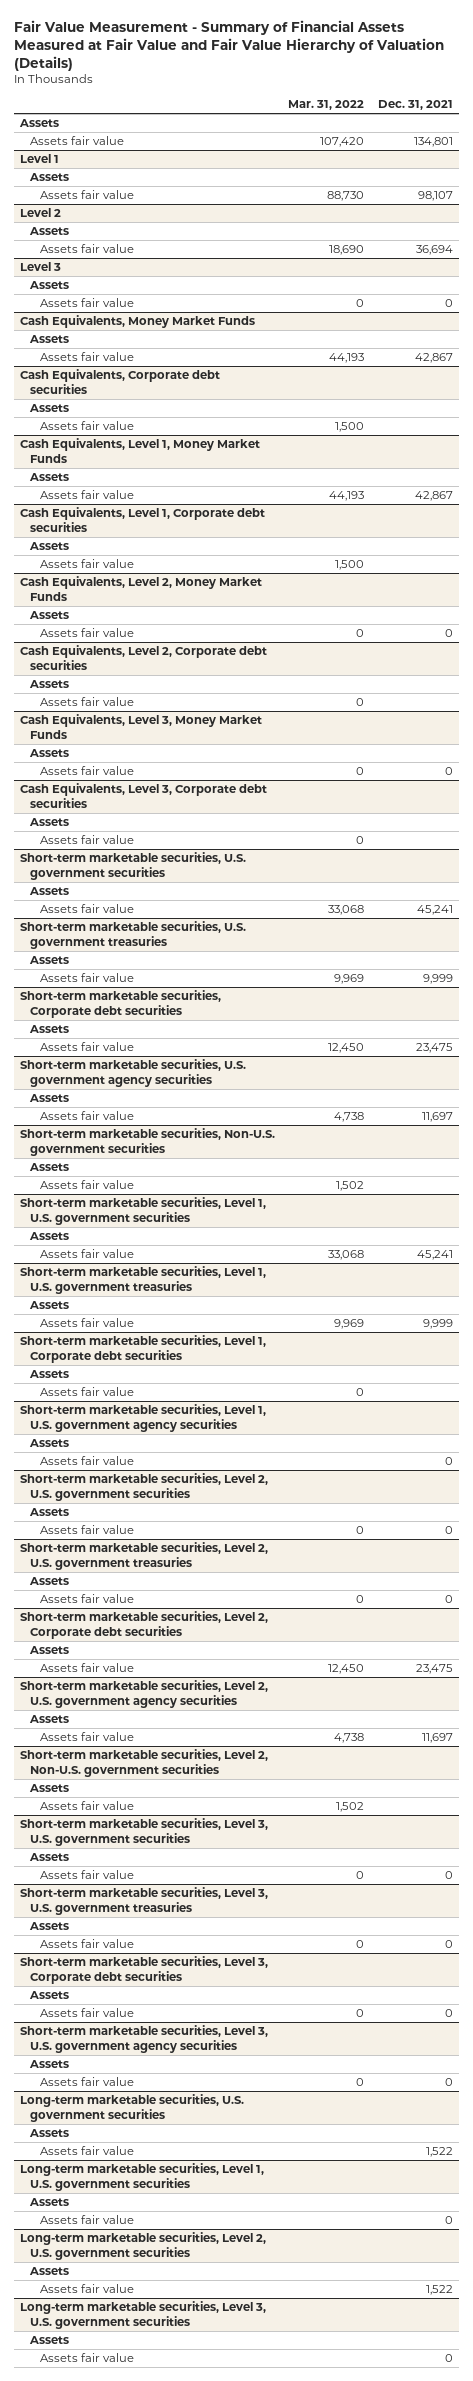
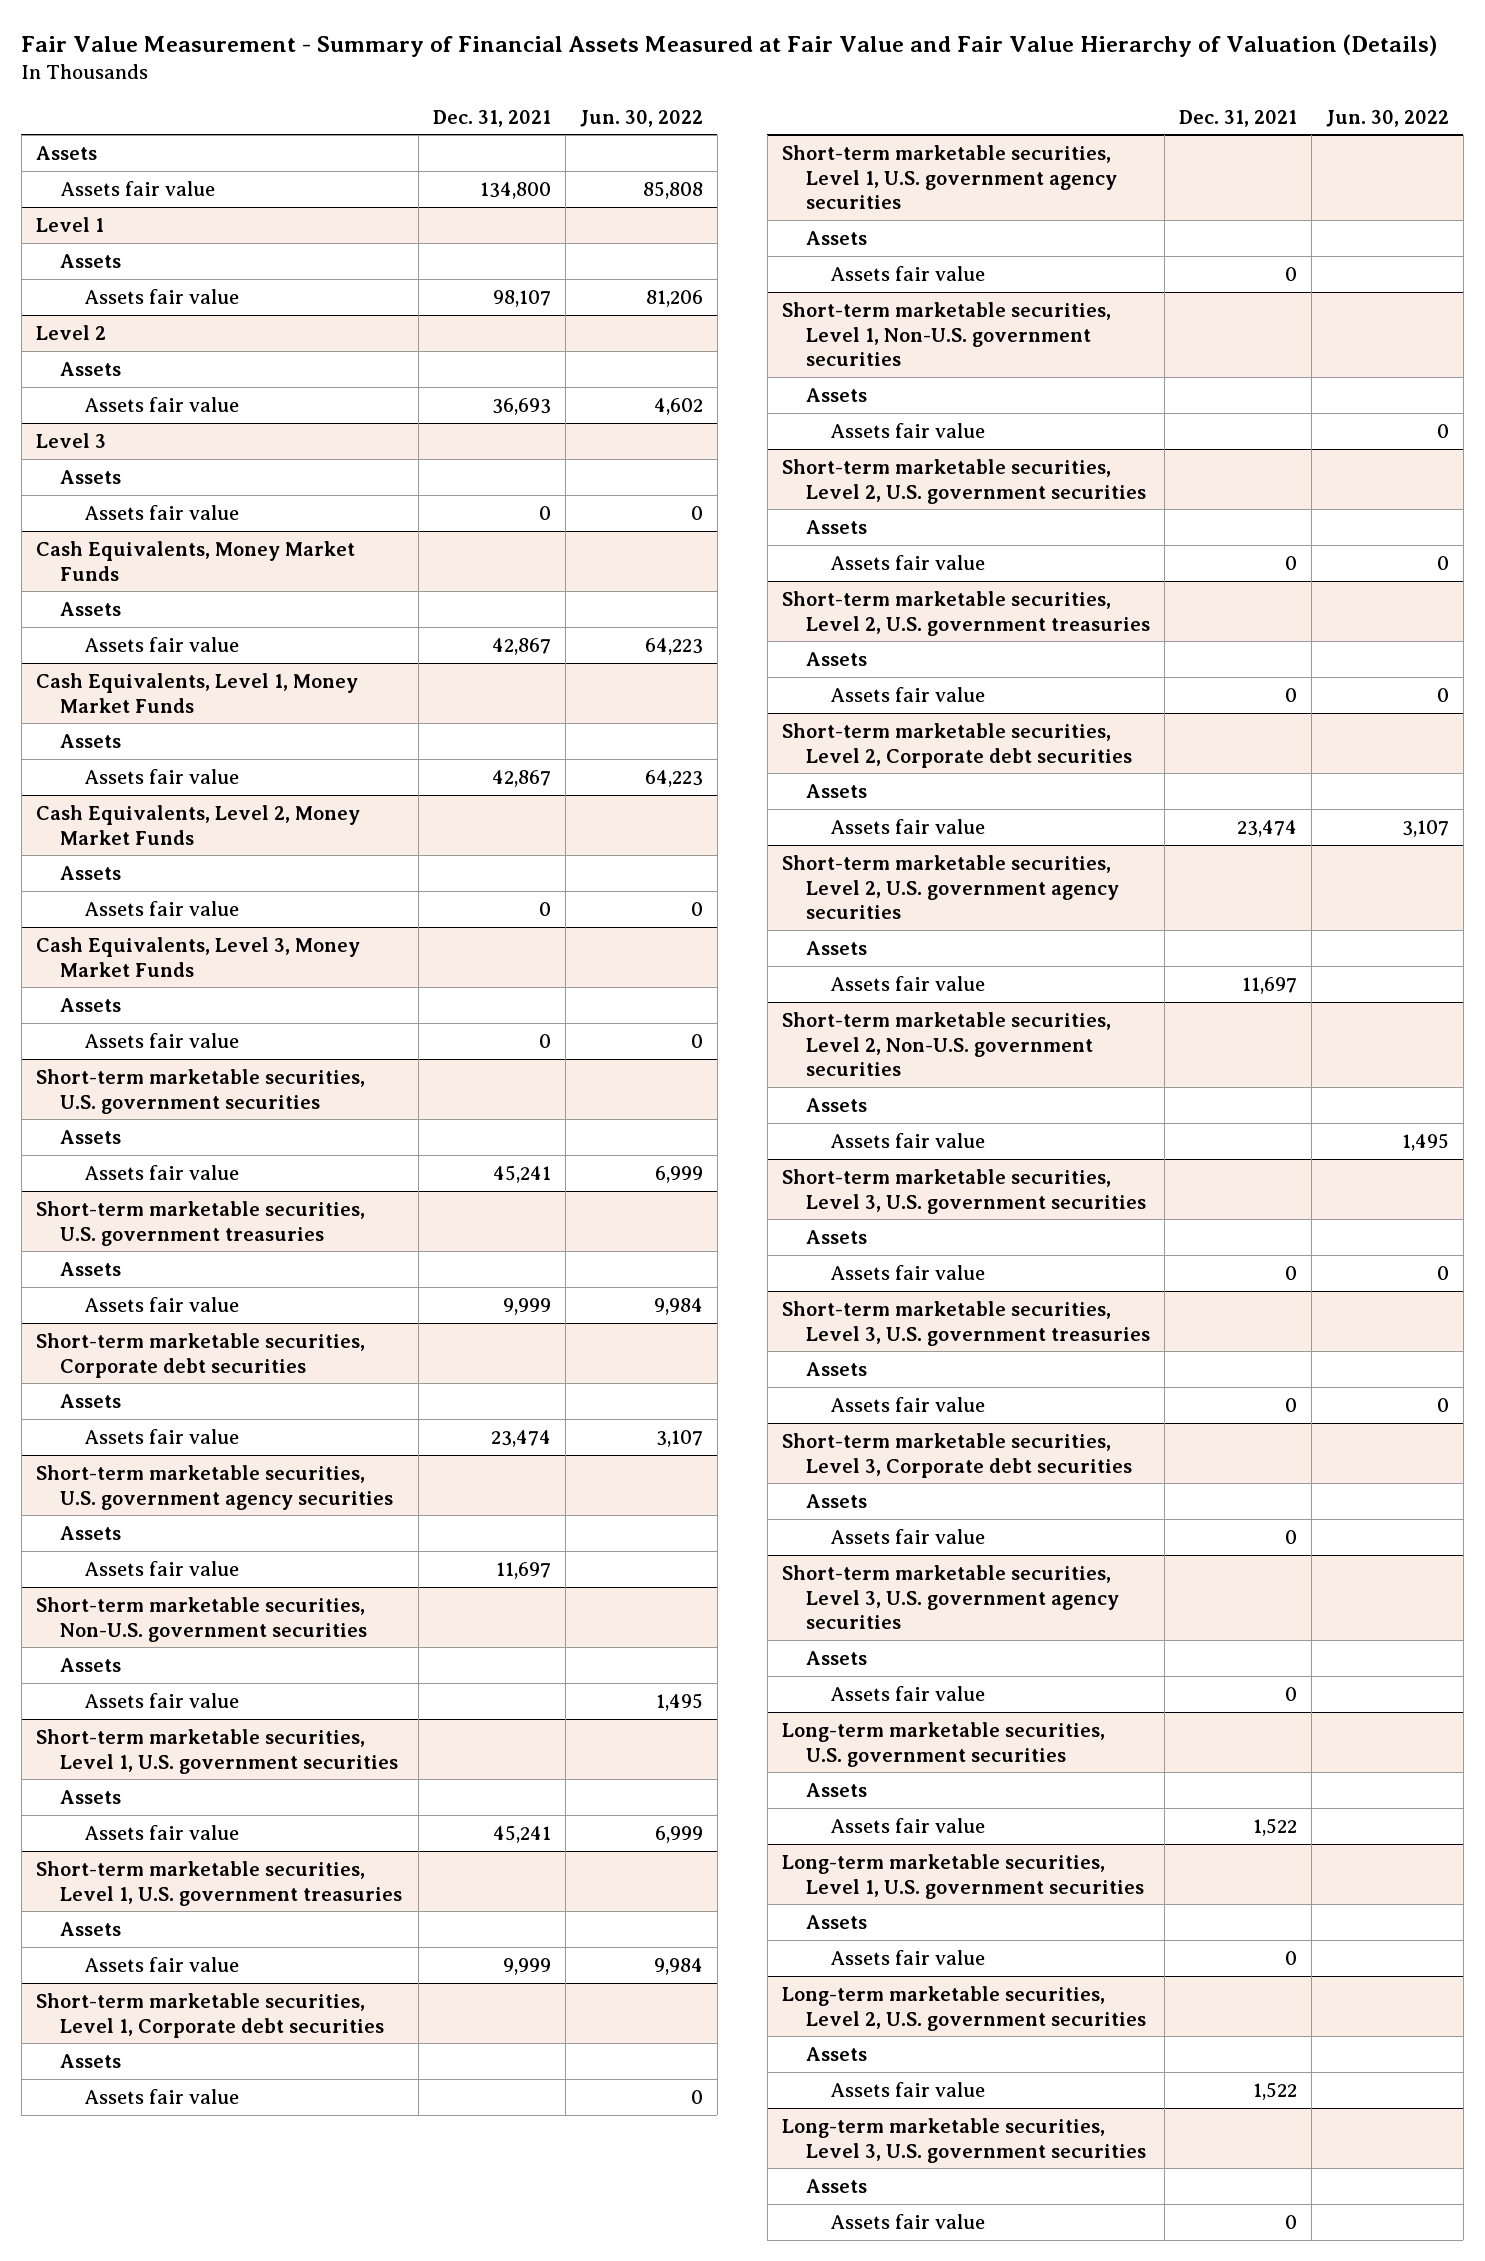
[288,100,365,111] Mar. 31, 2022 -> none
none -> [579,109,703,127] Jun. 30, 2022
[413,137,453,148] 134,801 -> [479,181,551,199] 134,800
[415,245,453,256] 36,694 -> [491,397,551,415] 36,693
[20,369,221,394] Cash Equivalents, Corporate debt securities -> none
[29,404,70,413] Assets -> none
[40,421,135,431] Assets fair value -> none
[20,507,266,532] Cash Equivalents, Level 1, Corporate debt securities -> none
[29,542,70,551] Assets -> none
[40,559,135,569] Assets fair value -> none
[20,645,268,670] Cash Equivalents, Level 2, Corporate debt securities -> none
[29,680,70,689] Assets -> none
[40,697,135,707] Assets fair value -> none
[20,783,268,808] Cash Equivalents, Level 3, Corporate debt securities -> none
[29,818,70,827] Assets -> none
[40,835,135,845] Assets fair value -> none
[415,1043,453,1054] 23,475 -> [490,1429,551,1447] 23,474
none -> [781,301,1111,367] Short-term marketable securities, Level 1, Non-U.S. government securities
none -> [805,387,867,402] Assets
none -> [830,422,986,438] Assets fair value
[415,1664,453,1675] 23,475 -> [1236,819,1297,837] 23,474

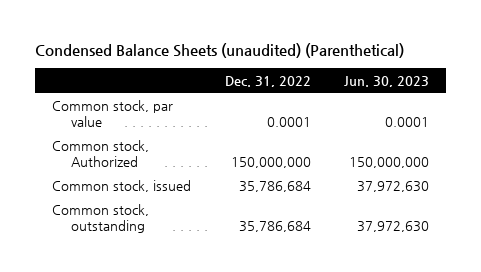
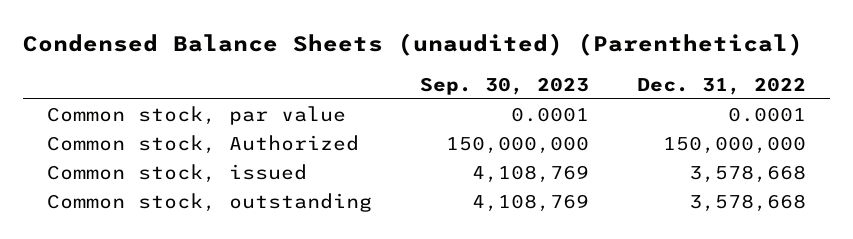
[343,75,429,87] Jun. 30, 2023 -> none
none -> [419,76,589,95] Sep. 30, 2023
[238,180,311,192] 35,786,684 -> [688,165,806,184] 3,578,668
[238,220,311,232] 35,786,684 -> [688,194,806,213] 3,578,668

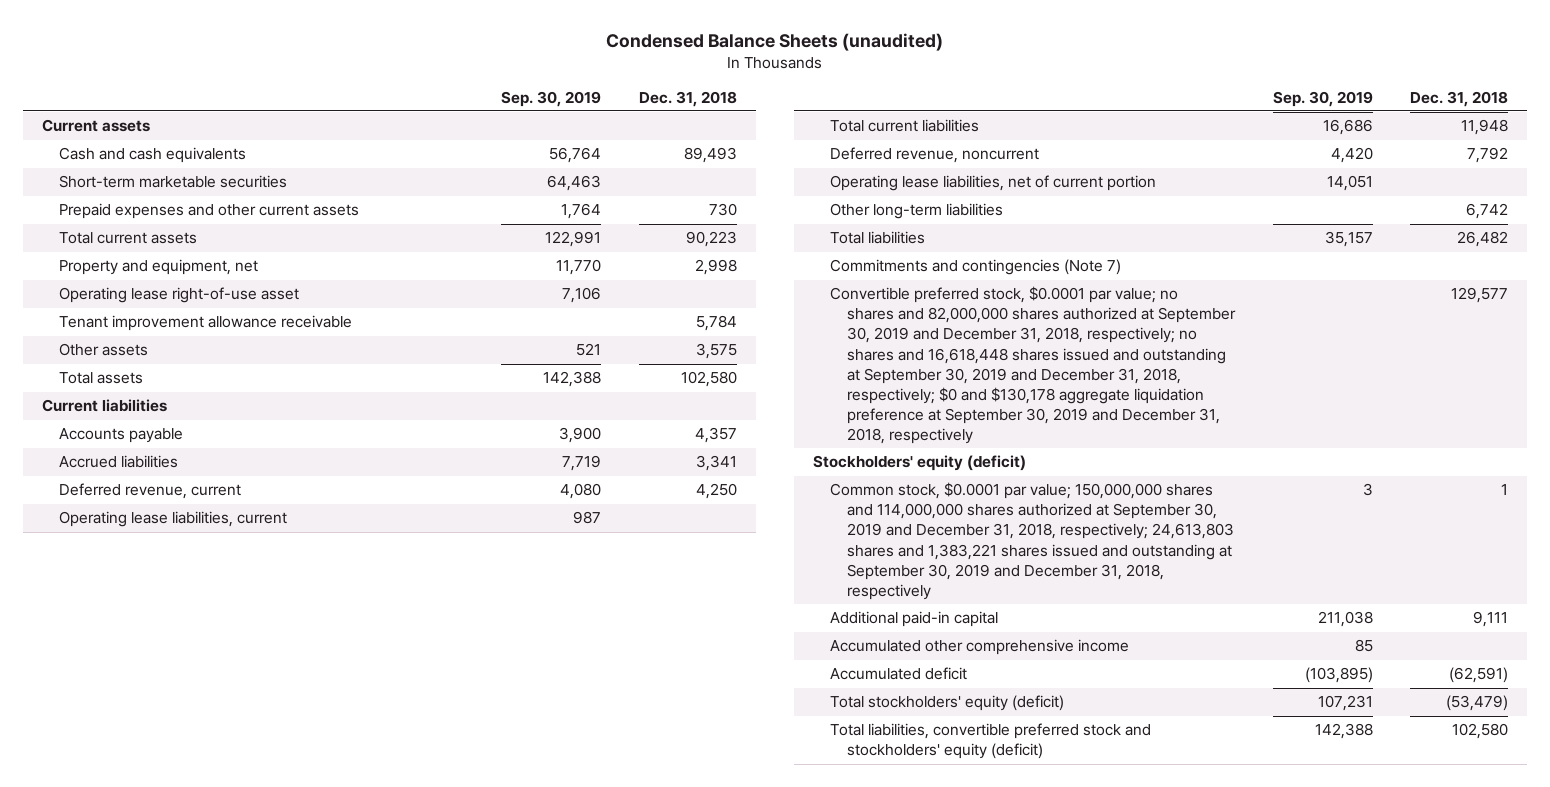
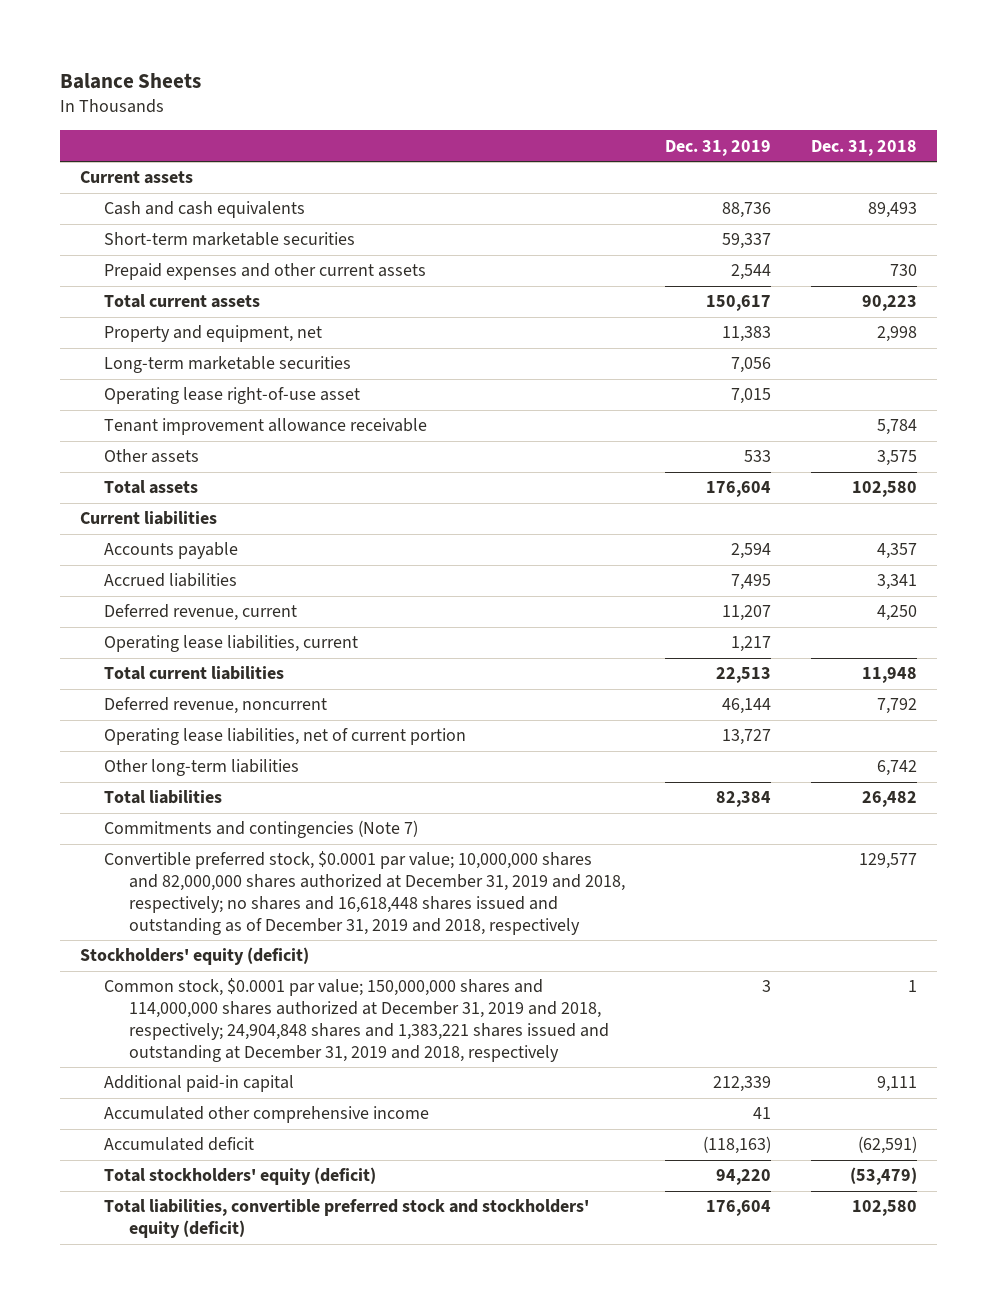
[605,32,943,51] Condensed Balance Sheets (unaudited) -> [59,72,201,89] Balance Sheets
[501,90,602,107] Sep. 30, 2019 -> none
none -> [665,139,772,156] Dec. 31, 2019
none -> [104,356,352,374] Long-term marketable securities
[830,286,1237,444] Convertible preferred stock, $0.0001 par value; no shares and 82,000,000 shares authorized at September 30, 2019 and December 31, 2018, respectively; no shares and 16,618,448 shares issued and outstanding at September 30, 2019 and December 31, 2018, respectively; $0 and $130,178 aggregate liquidation preference at September 30, 2019 and December 31, 2018, respectively -> [104,851,626,935] Convertible preferred stock, $0.0001 par value; 10,000,000 shares and 82,000,000 shares authorized at December 31, 2019 and 2018, respectively; no shares and 16,618,448 shares issued and outstanding as of December 31, 2019 and 2018, respectively
[830,482,1235,600] Common stock, $0.0001 par value; 150,000,000 shares and 114,000,000 shares authorized at September 30, 2019 and December 31, 2018, respectively; 24,613,803 shares and 1,383,221 shares issued and outstanding at September 30, 2019 and December 31, 2018, respectively -> [104,978,610,1062] Common stock, $0.0001 par value; 150,000,000 shares and 114,000,000 shares authorized at December 31, 2019 and 2018, respectively; 24,904,848 shares and 1,383,221 shares issued and outstanding at December 31, 2019 and 2018, respectively

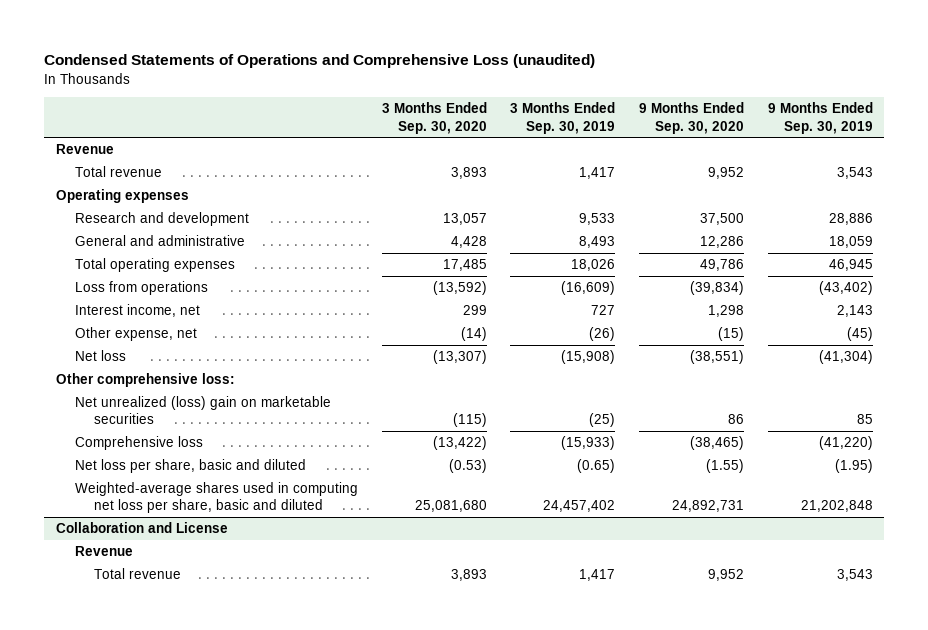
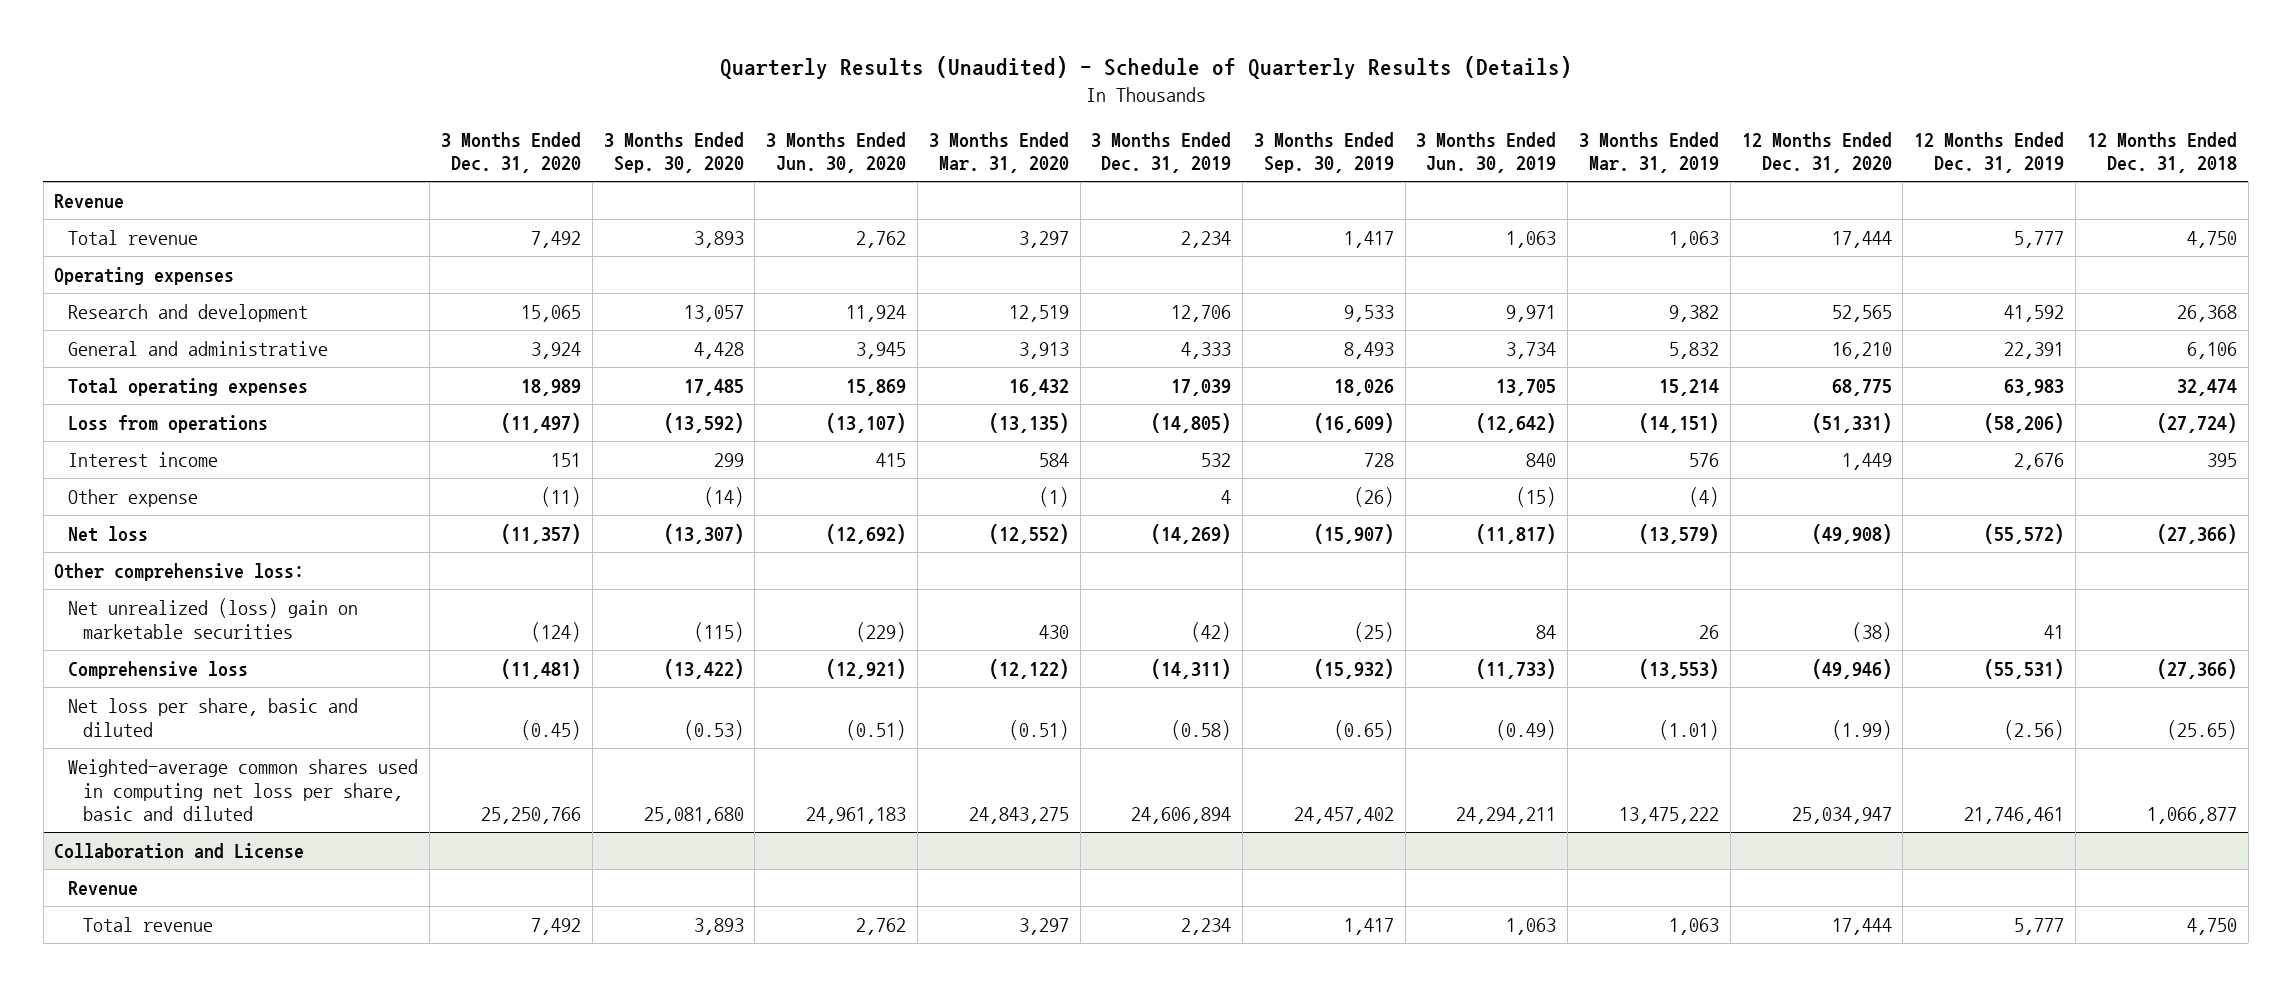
[44,54,596,69] Condensed Statements of Operations and Comprehensive Loss (unaudited) -> [719,55,1572,79] Quarterly Results (Unaudited) - Schedule of Quarterly Results (Details)
[638,102,744,134] 9 Months Ended Sep. 30, 2020 -> none
[767,102,873,134] 9 Months Ended Sep. 30, 2019 -> none
none -> [441,131,582,174] 3 Months Ended Dec. 31, 2020
none -> [766,131,907,174] 3 Months Ended Jun. 30, 2020
none -> [928,131,1069,174] 3 Months Ended Mar. 31, 2020
none -> [1091,131,1232,174] 3 Months Ended Dec. 31, 2019
none -> [1416,131,1557,174] 3 Months Ended Jun. 30, 2019
none -> [1579,131,1720,174] 3 Months Ended Mar. 31, 2019
none -> [1741,131,1892,174] 12 Months Ended Dec. 31, 2020
none -> [1914,131,2065,174] 12 Months Ended Dec. 31, 2019
none -> [2086,131,2237,174] 12 Months Ended Dec. 31, 2018
[75,304,201,318] Interest income, net -> [68,451,219,467] Interest income
[591,305,616,316] 727 -> [1363,452,1394,467] 728
[75,327,198,342] Other expense, net -> [68,488,199,507] Other expense
[561,350,616,365] (15,908) -> [1313,523,1394,544] (15,907)
[561,436,616,451] (15,933) -> [1313,658,1394,679] (15,932)
[75,482,359,514] Weighted-average shares used in computing net loss per share, basic and diluted -> [68,758,419,822] Weighted-average common shares used in computing net loss per share, basic and diluted

